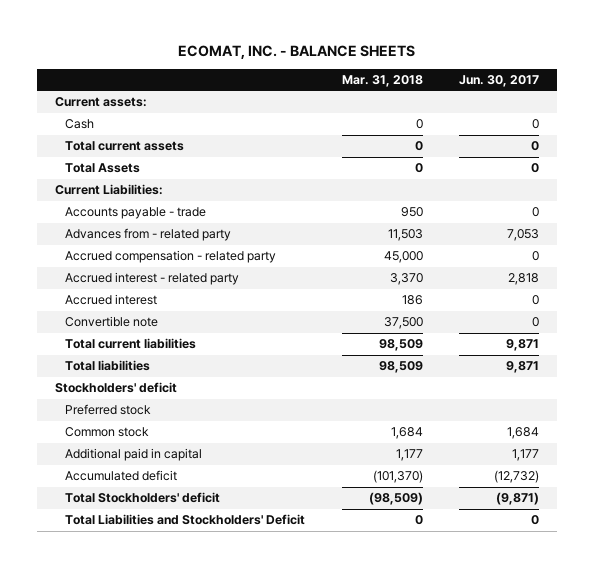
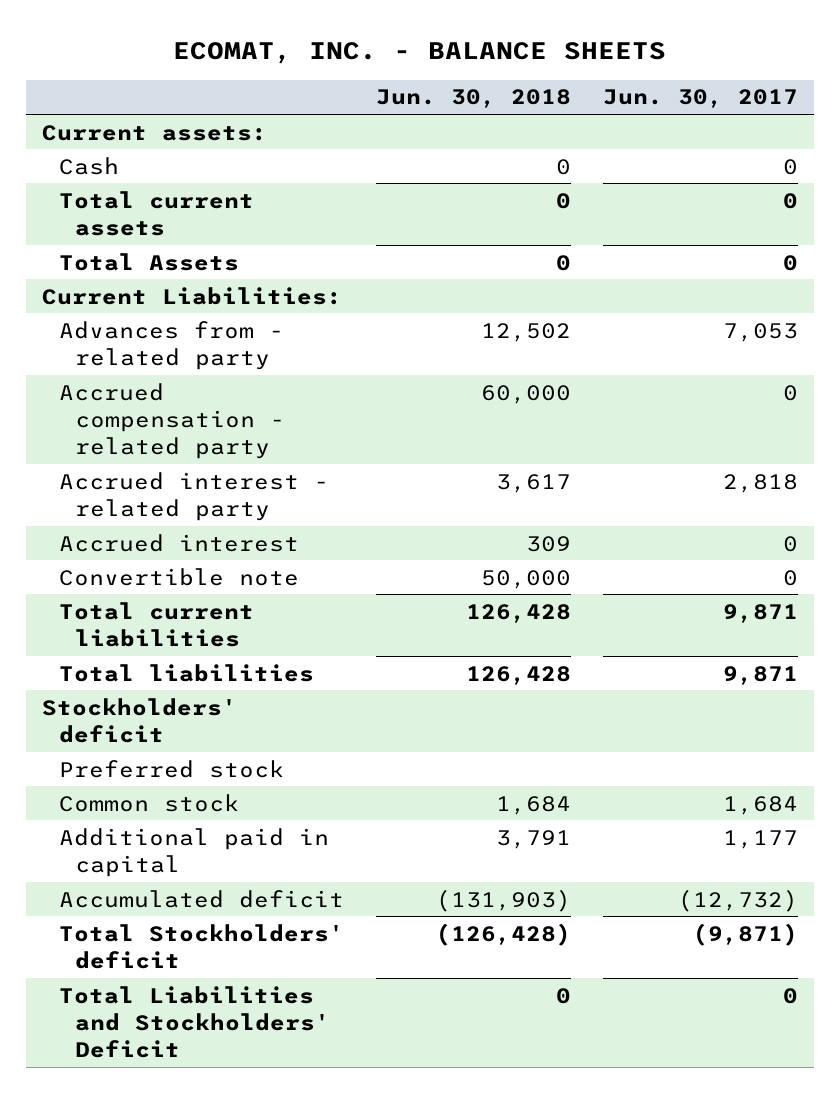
[341,74,423,87] Mar. 31, 2018 -> none
none -> [375,89,571,109] Jun. 30, 2018
[65,207,207,220] Accounts payable - trade -> none

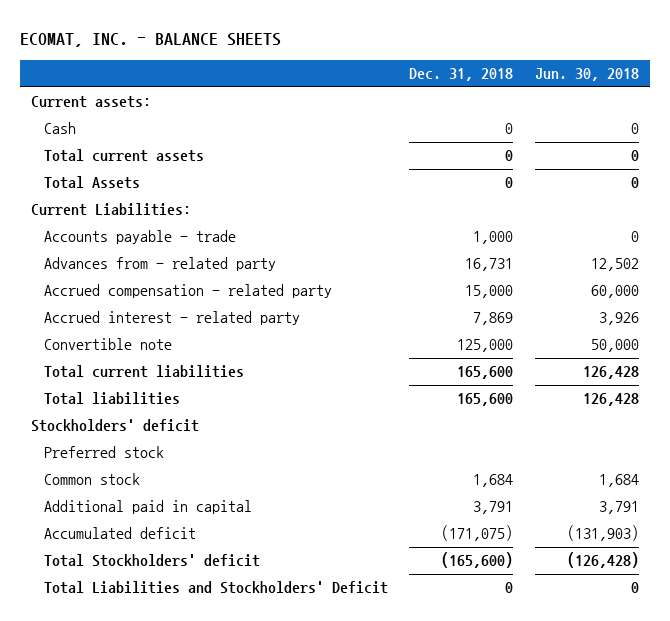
[602,89,798,109] Jun. 30, 2017 -> none
none -> [409,68,514,82] Dec. 31, 2018
none -> [43,230,236,245] Accounts payable - trade
[58,533,299,552] Accrued interest -> none
[495,473,571,493] 3,617 -> [598,312,639,326] 3,926

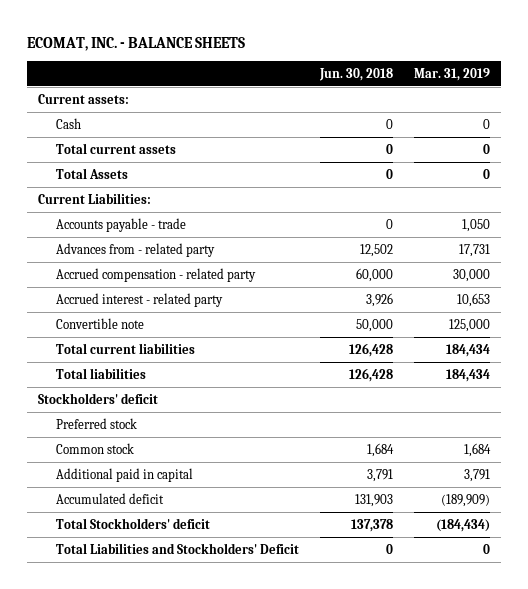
[409,68,514,82] Dec. 31, 2018 -> none
none -> [414,67,491,81] Mar. 31, 2019
[566,525,639,542] (131,903) -> [355,493,394,507] 131,903
[566,552,639,569] (126,428) -> [351,518,394,532] 137,378

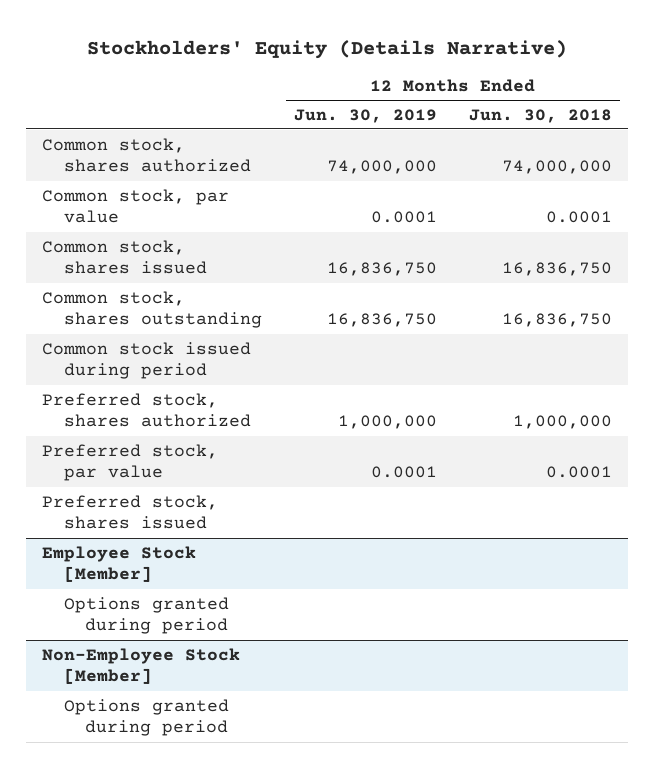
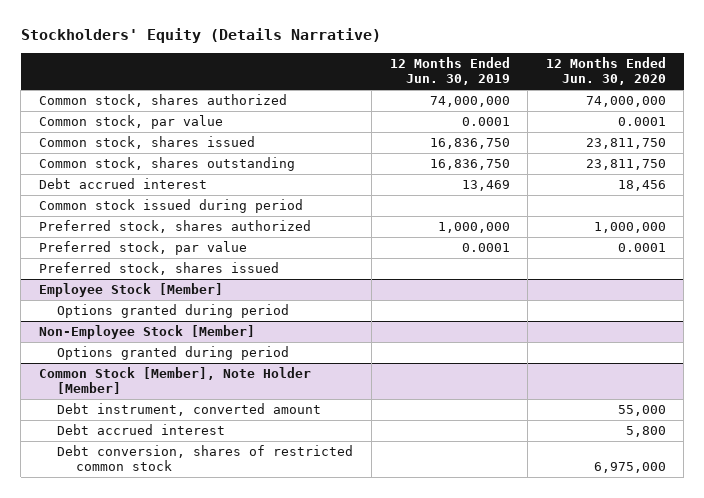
[469,108,613,123] Jun. 30, 2018 -> none
none -> [545,57,666,86] 12 Months Ended Jun. 30, 2020
none -> [38,178,207,190] Debt accrued interest
none -> [38,367,311,395] Common Stock [Member], Note Holder [Member]
none -> [57,403,322,417] Debt instrument, converted amount
none -> [57,424,226,436] Debt accrued interest
none -> [57,445,354,472] Debt conversion, shares of restricted common stock

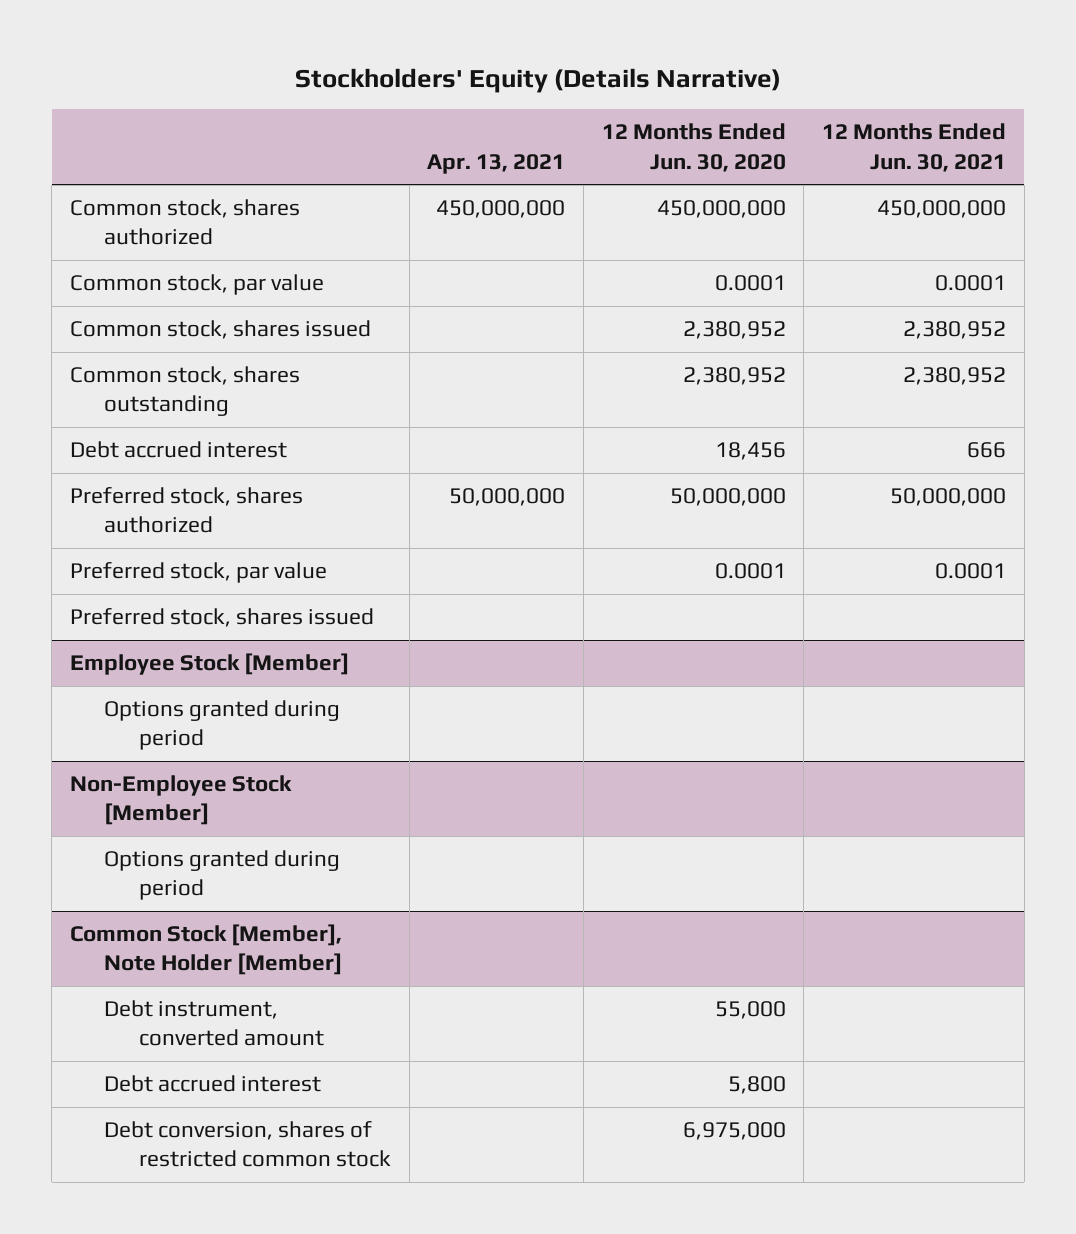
[389,57,510,86] 12 Months Ended Jun. 30, 2019 -> none
none -> [427,153,566,174] Apr. 13, 2021
none -> [822,123,1007,172] 12 Months Ended Jun. 30, 2021
[585,96,666,108] 74,000,000 -> [656,200,786,219] 450,000,000
[585,138,666,150] 23,811,750 -> [682,321,786,340] 2,380,952
[585,159,666,171] 23,811,750 -> [682,367,786,386] 2,380,952
[38,199,303,214] Common stock issued during period -> none
[593,222,666,234] 1,000,000 -> [669,488,786,507] 50,000,000

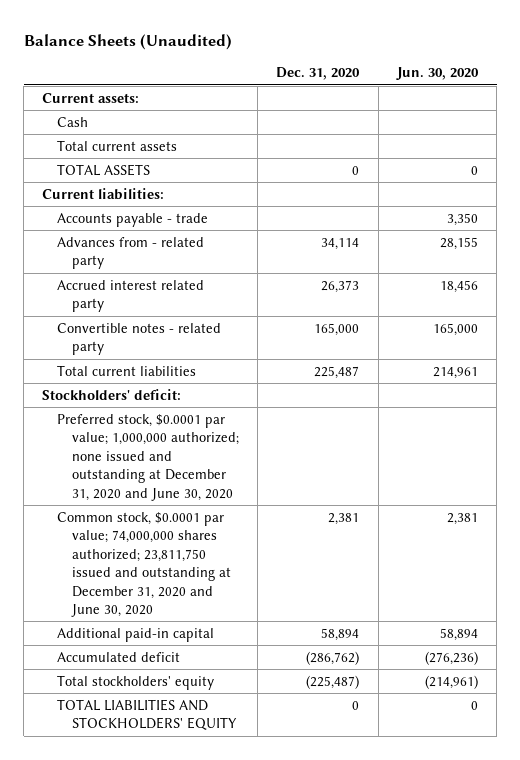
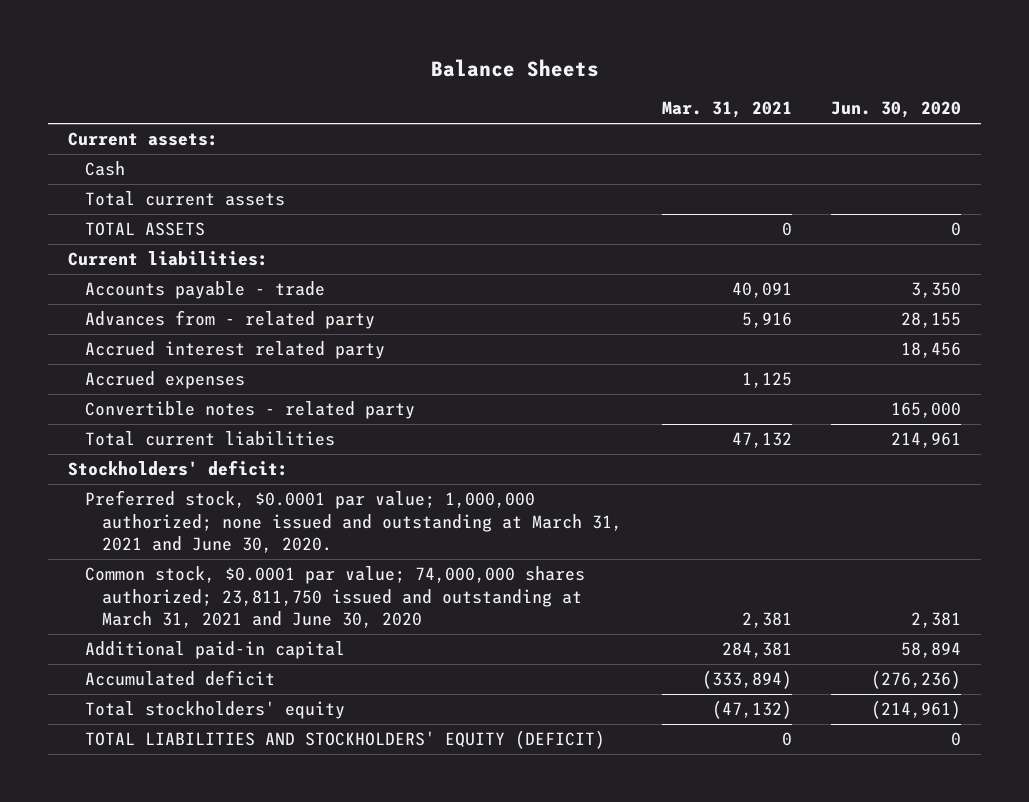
[23,34,232,51] Balance Sheets (Unaudited) -> [430,58,599,77] Balance Sheets
[276,67,361,81] Dec. 31, 2020 -> none
none -> [661,101,792,119] Mar. 31, 2021
none -> [85,371,246,390] Accrued expenses
[57,413,240,501] Preferred stock, $0.0001 par value; 1,000,000 authorized; none issued and outstanding at December 31, 2020 and June 30, 2020 -> [85,490,623,554] Preferred stock, $0.0001 par value; 1,000,000 authorized; none issued and outstanding at March 31, 2021 and June 30, 2020.
[57,511,232,617] Common stock, $0.0001 par value; 74,000,000 shares authorized; 23,811,750 issued and outstanding at December 31, 2020 and June 30, 2020 -> [85,566,586,629] Common stock, $0.0001 par value; 74,000,000 shares authorized; 23,811,750 issued and outstanding at March 31, 2021 and June 30, 2020
[57,698,238,731] TOTAL LIABILITIES AND STOCKHOLDERS' EQUITY -> [85,730,606,750] TOTAL LIABILITIES AND STOCKHOLDERS' EQUITY (DEFICIT)

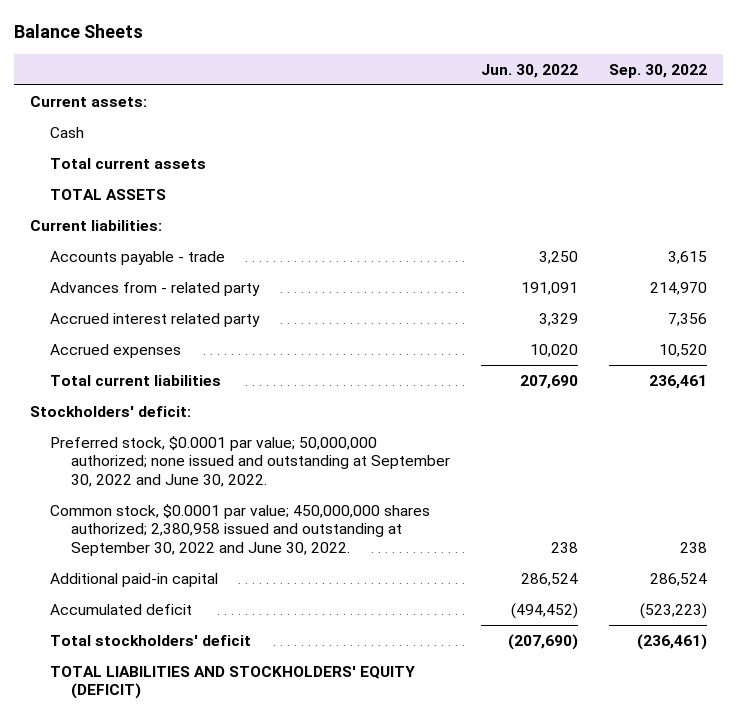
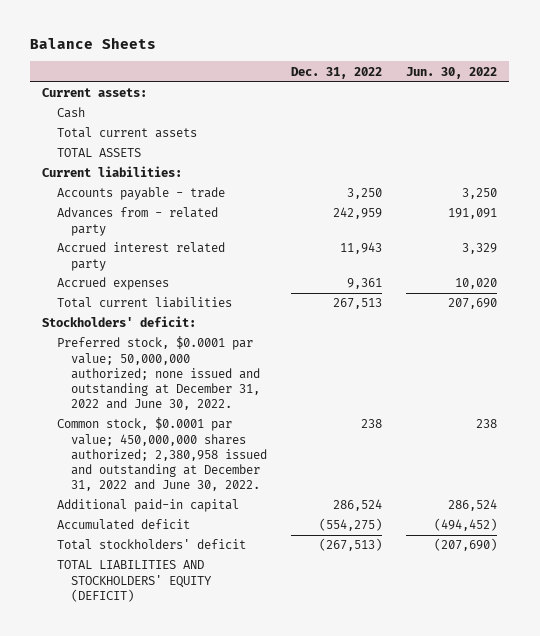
[609,63,708,78] Sep. 30, 2022 -> none
none -> [291,66,383,79] Dec. 31, 2022
[50,435,450,487] Preferred stock, $0.0001 par value; 50,000,000 authorized; none issued and outstanding at September 30, 2022 and June 30, 2022. -> [56,336,261,410] Preferred stock, $0.0001 par value; 50,000,000 authorized; none issued and outstanding at December 31, 2022 and June 30, 2022.
[50,503,431,556] Common stock, $0.0001 par value; 450,000,000 shares authorized; 2,380,958 issued and outstanding at September 30, 2022 and June 30, 2022. -> [56,417,268,491] Common stock, $0.0001 par value; 450,000,000 shares authorized; 2,380,958 issued and outstanding at December 31, 2022 and June 30, 2022.

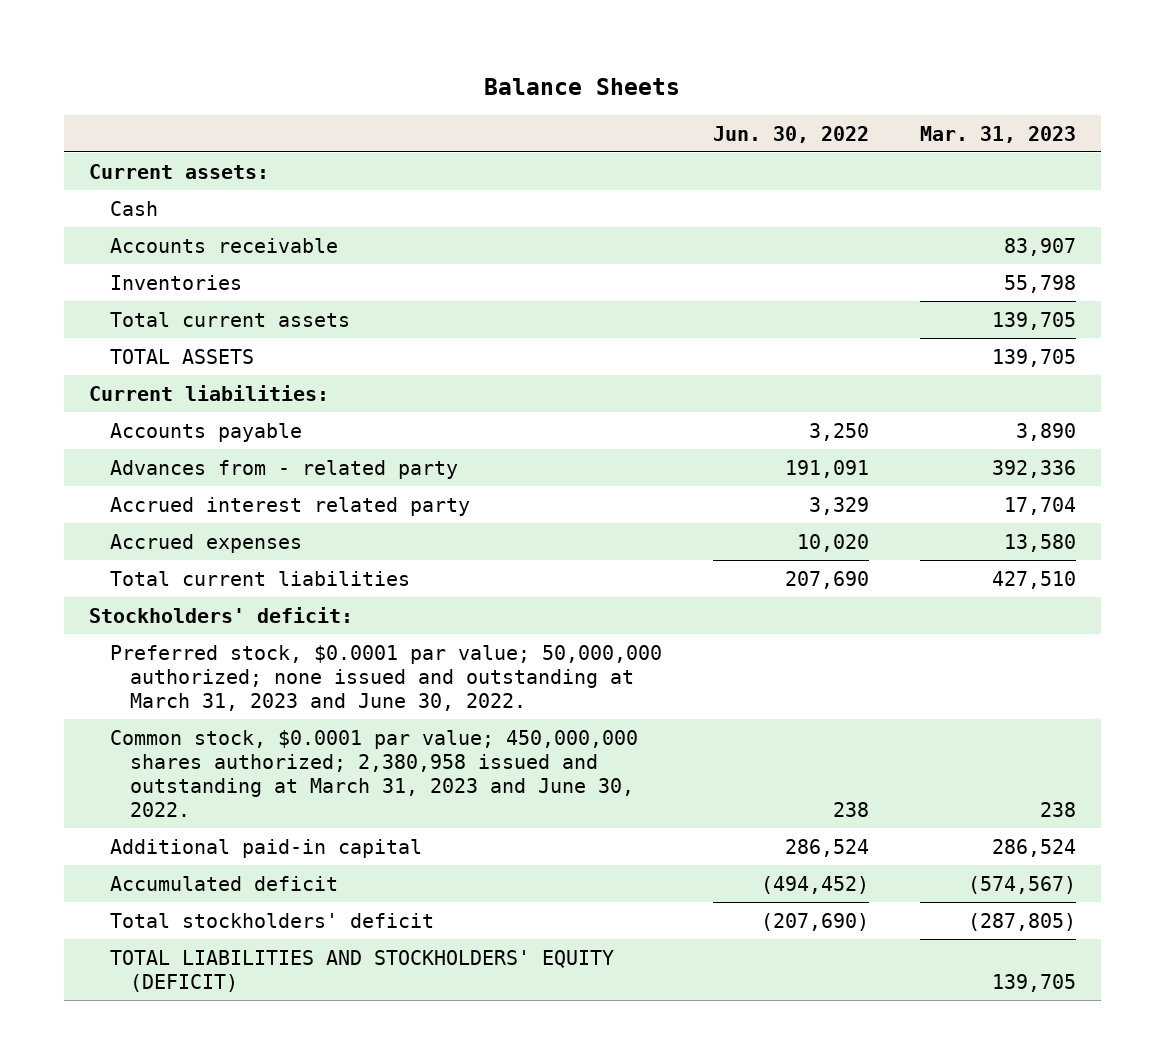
[291,66,383,79] Dec. 31, 2022 -> none
none -> [919,125,1076,143] Mar. 31, 2023
none -> [109,237,338,253] Accounts receivable
none -> [109,274,242,290] Inventories
[56,187,225,201] Accounts payable - trade -> [109,422,302,442] Accounts payable
[56,336,261,410] Preferred stock, $0.0001 par value; 50,000,000 authorized; none issued and outstanding at December 31, 2022 and June 30, 2022. -> [109,644,662,711] Preferred stock, $0.0001 par value; 50,000,000 authorized; none issued and outstanding at March 31, 2023 and June 30, 2022.
[56,417,268,491] Common stock, $0.0001 par value; 450,000,000 shares authorized; 2,380,958 issued and outstanding at December 31, 2022 and June 30, 2022. -> [109,729,638,817] Common stock, $0.0001 par value; 450,000,000 shares authorized; 2,380,958 issued and outstanding at March 31, 2023 and June 30, 2022.

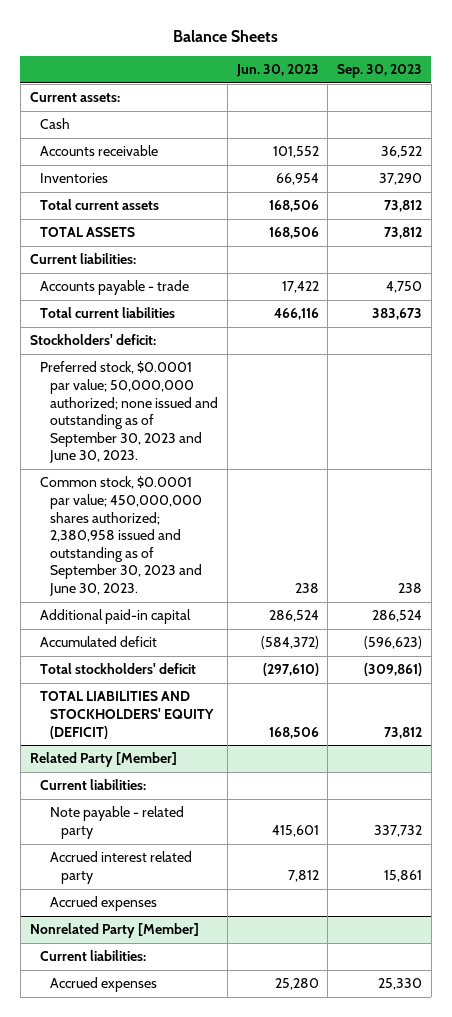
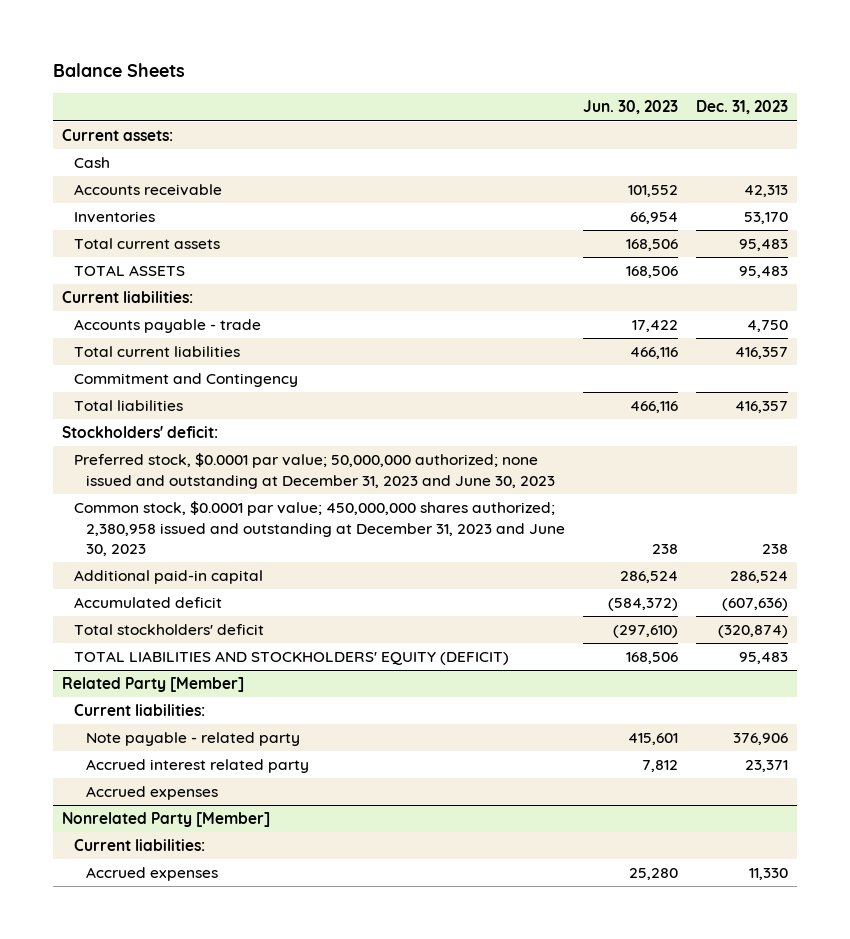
[337,63,423,78] Sep. 30, 2023 -> none
none -> [696,100,789,115] Dec. 31, 2023
none -> [74,373,299,388] Commitment and Contingency
none -> [74,400,184,412] Total liabilities
[39,361,219,464] Preferred stock, $0.0001 par value; 50,000,000 authorized; none issued and outstanding as of September 30, 2023 and June 30, 2023. -> [74,453,555,489] Preferred stock, $0.0001 par value; 50,000,000 authorized; none issued and outstanding at December 31, 2023 and June 30, 2023
[39,476,203,596] Common stock, $0.0001 par value; 450,000,000 shares authorized; 2,380,958 issued and outstanding as of September 30, 2023 and June 30, 2023. -> [74,501,565,556] Common stock, $0.0001 par value; 450,000,000 shares authorized; 2,380,958 issued and outstanding at December 31, 2023 and June 30, 2023

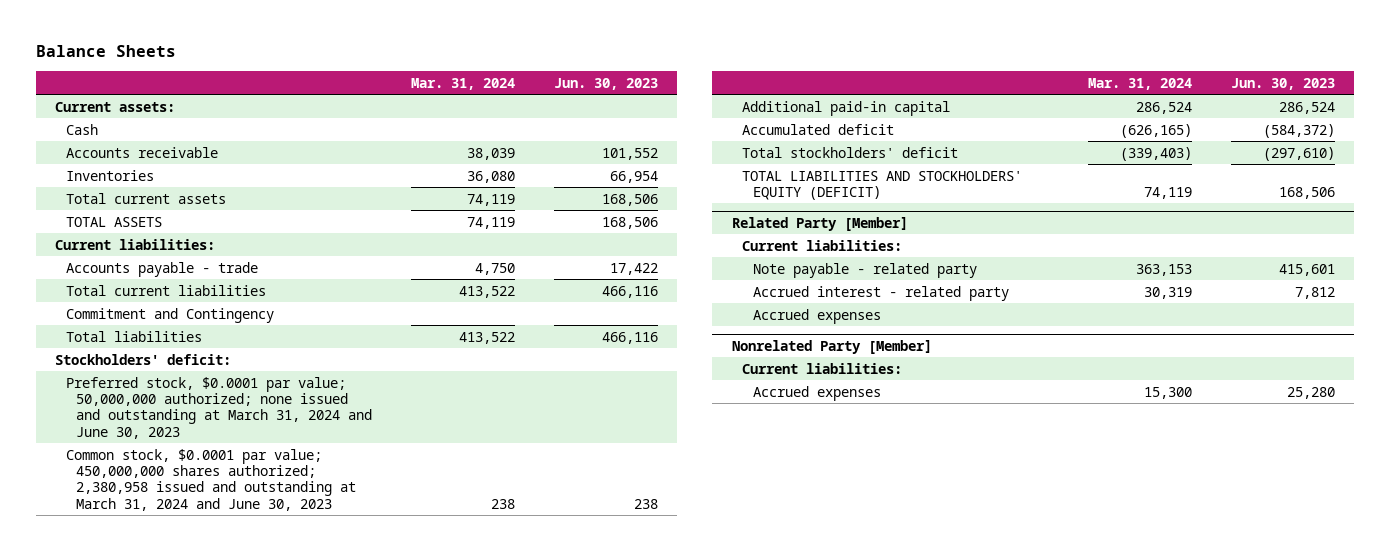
[696,100,789,115] Dec. 31, 2023 -> none
none -> [410,77,515,90] Mar. 31, 2024
[74,453,555,489] Preferred stock, $0.0001 par value; 50,000,000 authorized; none issued and outstanding at December 31, 2023 and June 30, 2023 -> [65,376,372,439] Preferred stock, $0.0001 par value; 50,000,000 authorized; none issued and outstanding at March 31, 2024 and June 30, 2023
[74,501,565,556] Common stock, $0.0001 par value; 450,000,000 shares authorized; 2,380,958 issued and outstanding at December 31, 2023 and June 30, 2023 -> [65,448,356,511] Common stock, $0.0001 par value; 450,000,000 shares authorized; 2,380,958 issued and outstanding at March 31, 2024 and June 30, 2023
[85,759,309,774] Accrued interest related party -> [752,285,1009,301] Accrued interest - related party

